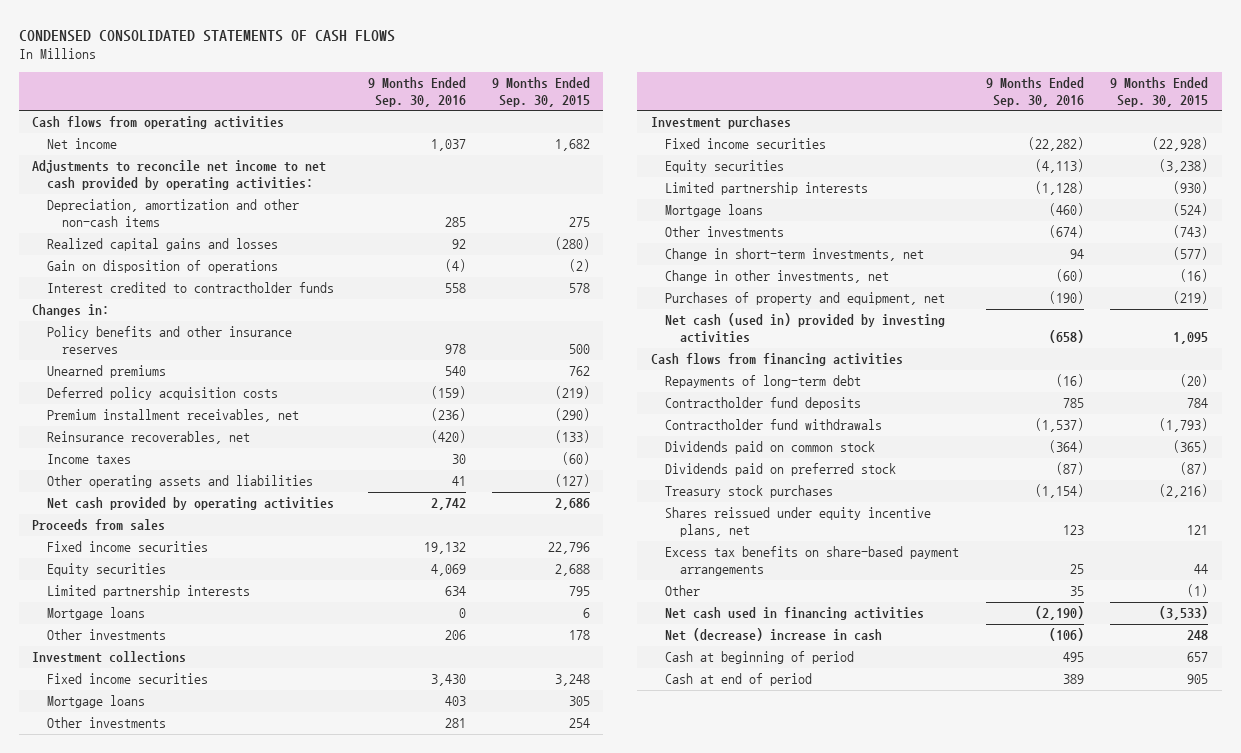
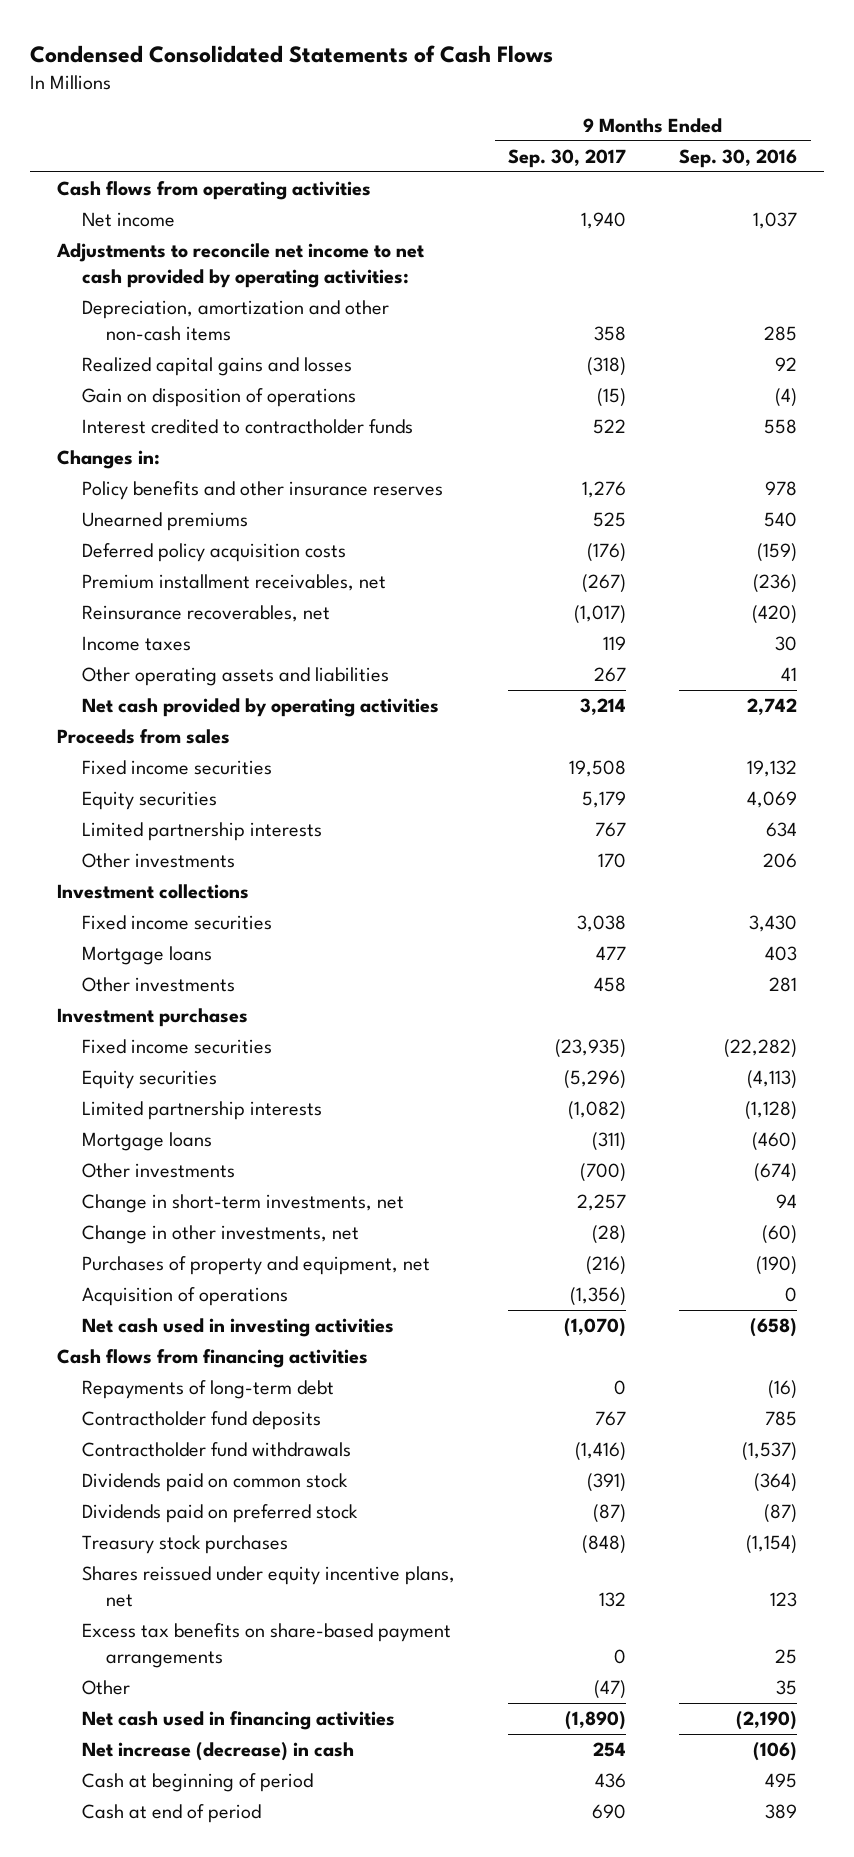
[18,30,395,43] CONDENSED CONSOLIDATED STATEMENTS OF CASH FLOWS -> [30,44,554,63] Condensed Consolidated Statements of Cash Flows
[492,77,591,107] 9 Months Ended Sep. 30, 2015 -> none
none -> [507,148,626,168] Sep. 30, 2017
[47,607,146,621] Mortgage loans -> none
none -> [81,1287,288,1307] Acquisition of operations
[665,313,946,343] Net cash (used in) provided by investing activities -> [81,1318,394,1338] Net cash used in investing activities
[665,628,883,642] Net (decrease) increase in cash -> [81,1742,354,1762] Net increase (decrease) in cash

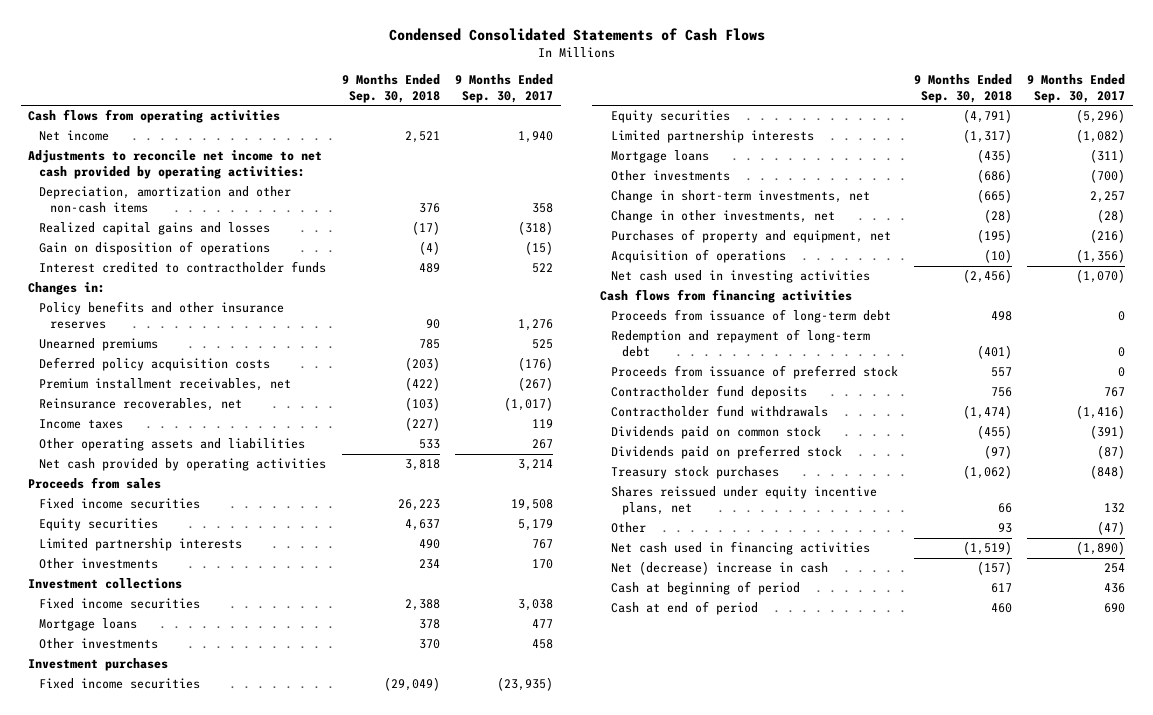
[679,148,798,168] Sep. 30, 2016 -> none
none -> [341,74,440,103] 9 Months Ended Sep. 30, 2018
none -> [611,309,892,324] Proceeds from issuance of long-term debt
[81,1380,334,1400] Repayments of long-term debt -> [611,329,871,358] Redemption and repayment of long-term debt
none -> [611,365,899,380] Proceeds from issuance of preferred stock
[81,1623,451,1669] Excess tax benefits on share-based payment arrangements -> none
[81,1742,354,1762] Net increase (decrease) in cash -> [611,561,829,576] Net (decrease) increase in cash

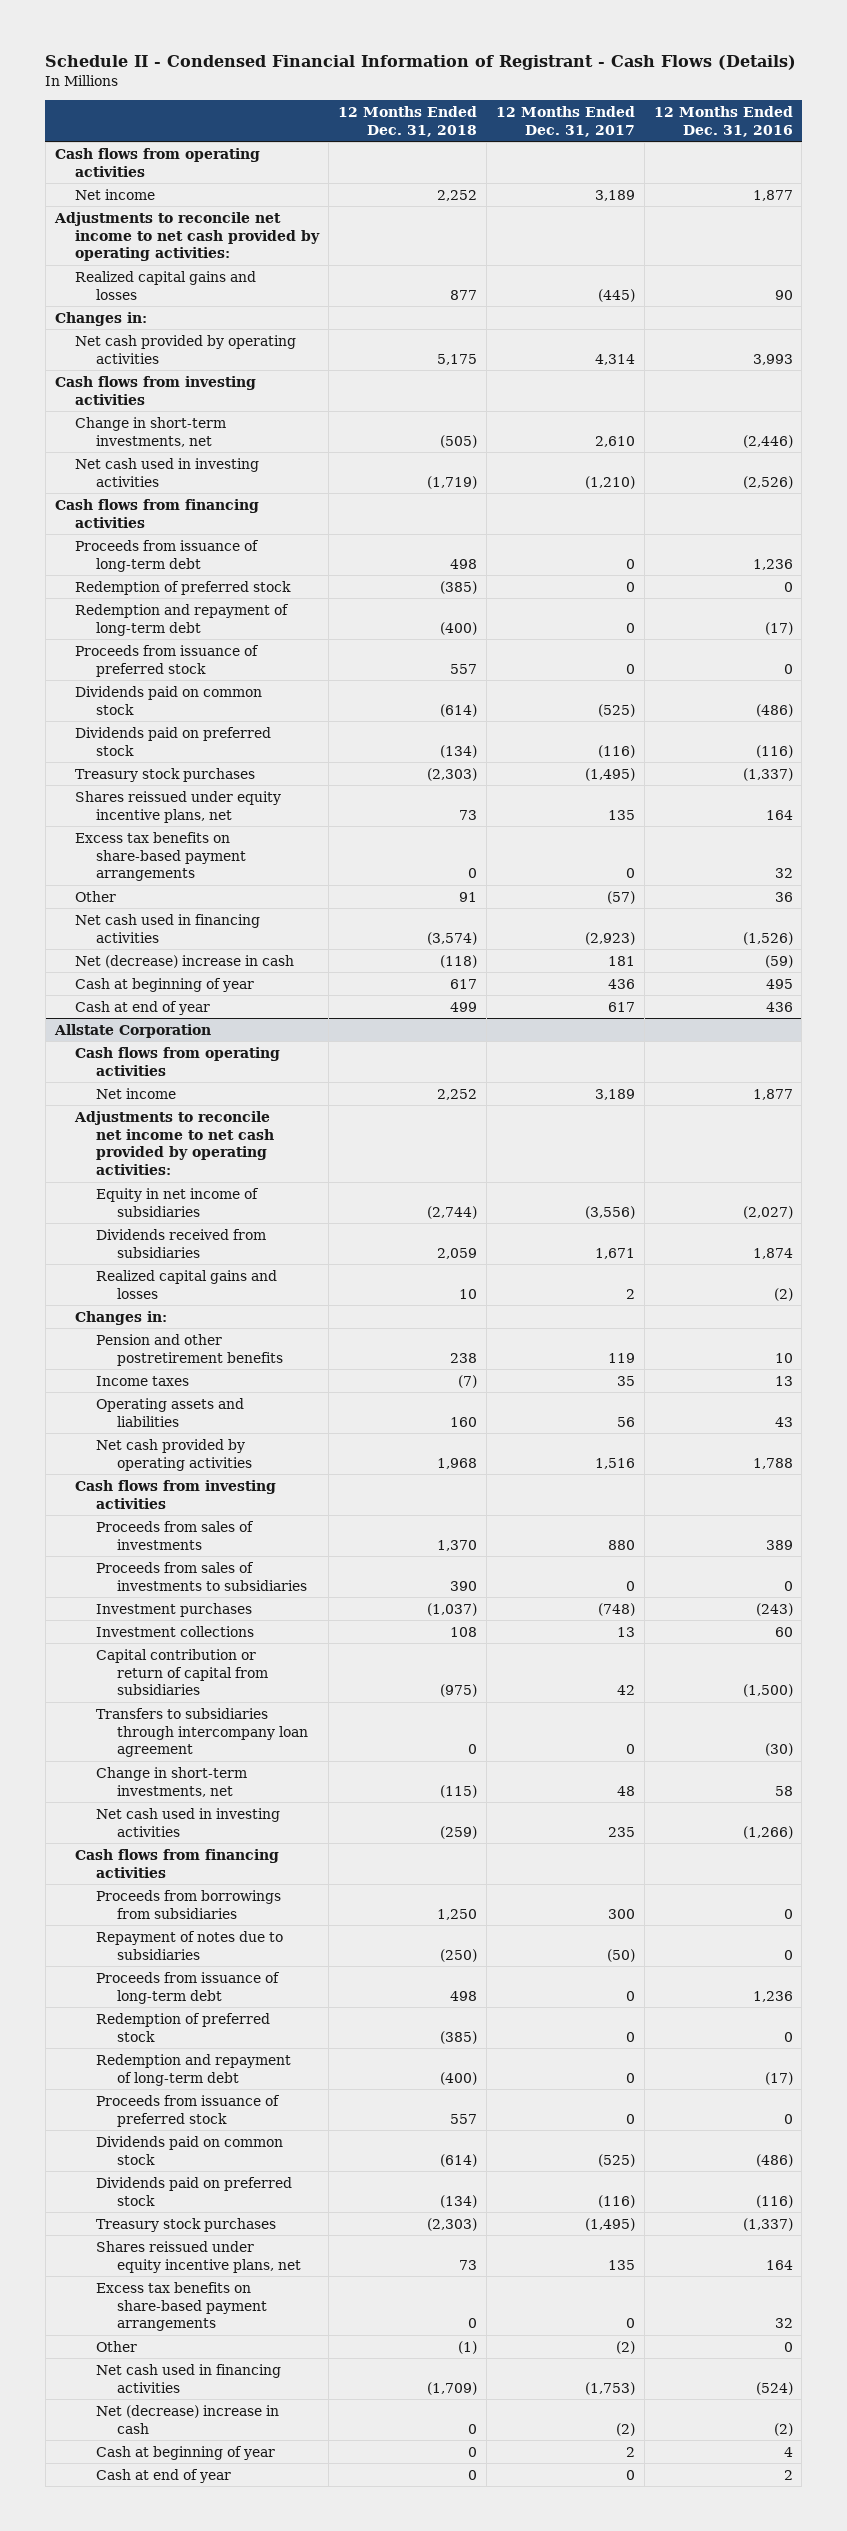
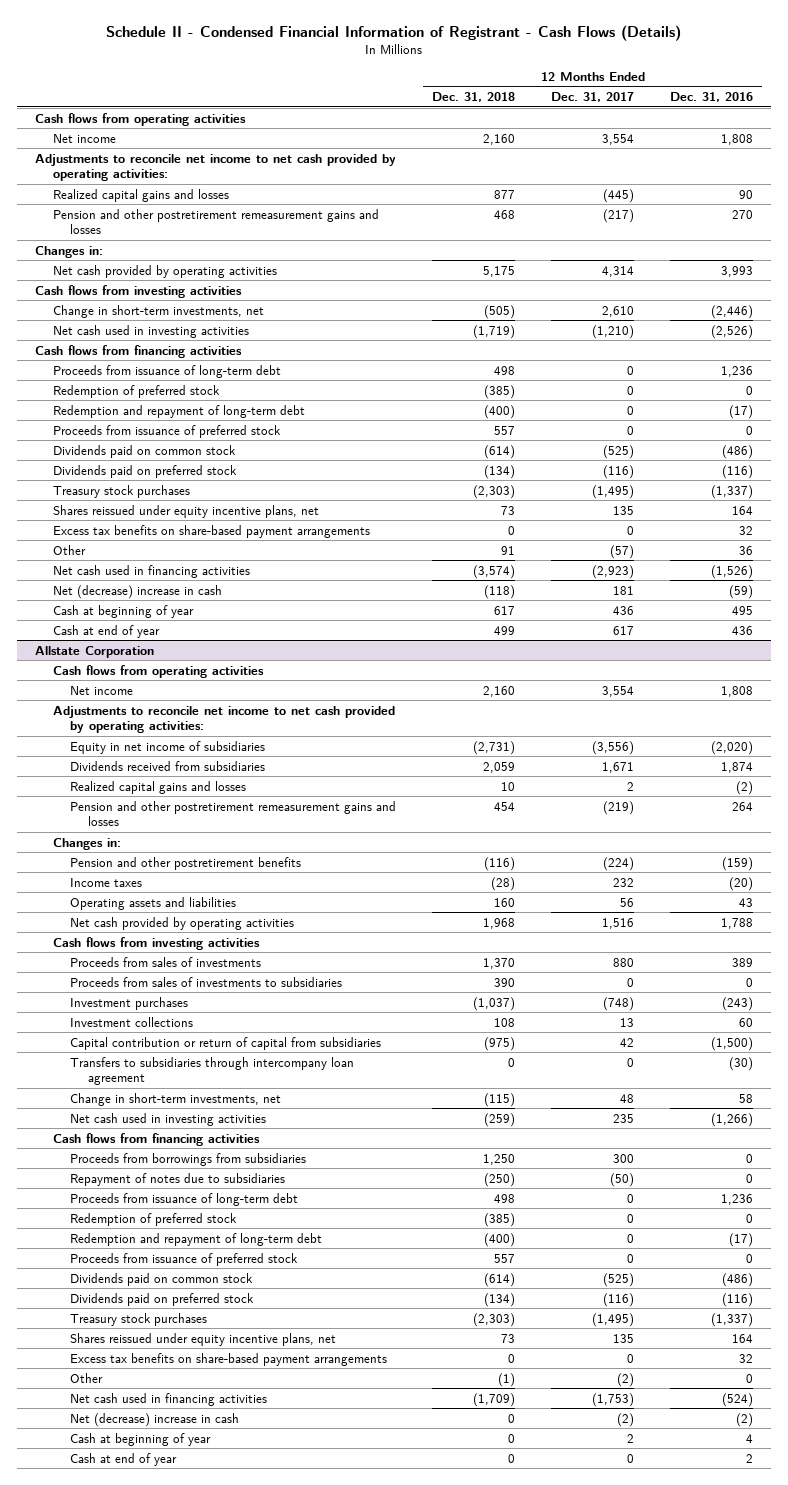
[437,189,478,201] 2,252 -> [483,133,516,145] 2,160
[594,189,635,201] 3,189 -> [602,133,635,145] 3,554
[752,189,793,201] 1,877 -> [720,133,753,145] 1,808
none -> [52,208,379,235] Pension and other postretirement remeasurement gains and losses
[437,1088,478,1100] 2,252 -> [483,685,516,697] 2,160
[594,1088,635,1100] 3,189 -> [602,685,635,697] 3,554
[752,1088,793,1100] 1,877 -> [720,685,753,697] 1,808
[427,1205,478,1219] (2,744) -> [473,740,516,755] (2,731)
[742,1205,793,1219] (2,027) -> [710,740,753,755] (2,020)
none -> [70,800,397,827] Pension and other postretirement remeasurement gains and losses
[450,1352,478,1363] 238 -> [484,856,516,871] (116)
[607,1352,635,1363] 119 -> [603,856,635,871] (224)
[774,1352,793,1363] 10 -> [721,856,753,871] (159)
[458,1374,478,1388] (7) -> [491,876,516,891] (28)
[616,1375,635,1386] 35 -> [613,877,635,887] 232
[774,1375,793,1386] 13 -> [728,876,753,891] (20)

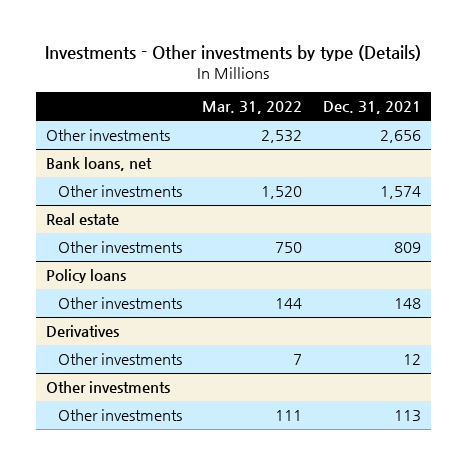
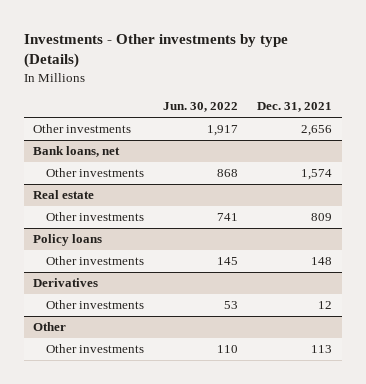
[202,101,303,115] Mar. 31, 2022 -> none
none -> [162,102,238,113] Jun. 30, 2022
[45,380,170,393] Other investments -> [33,322,67,332] Other

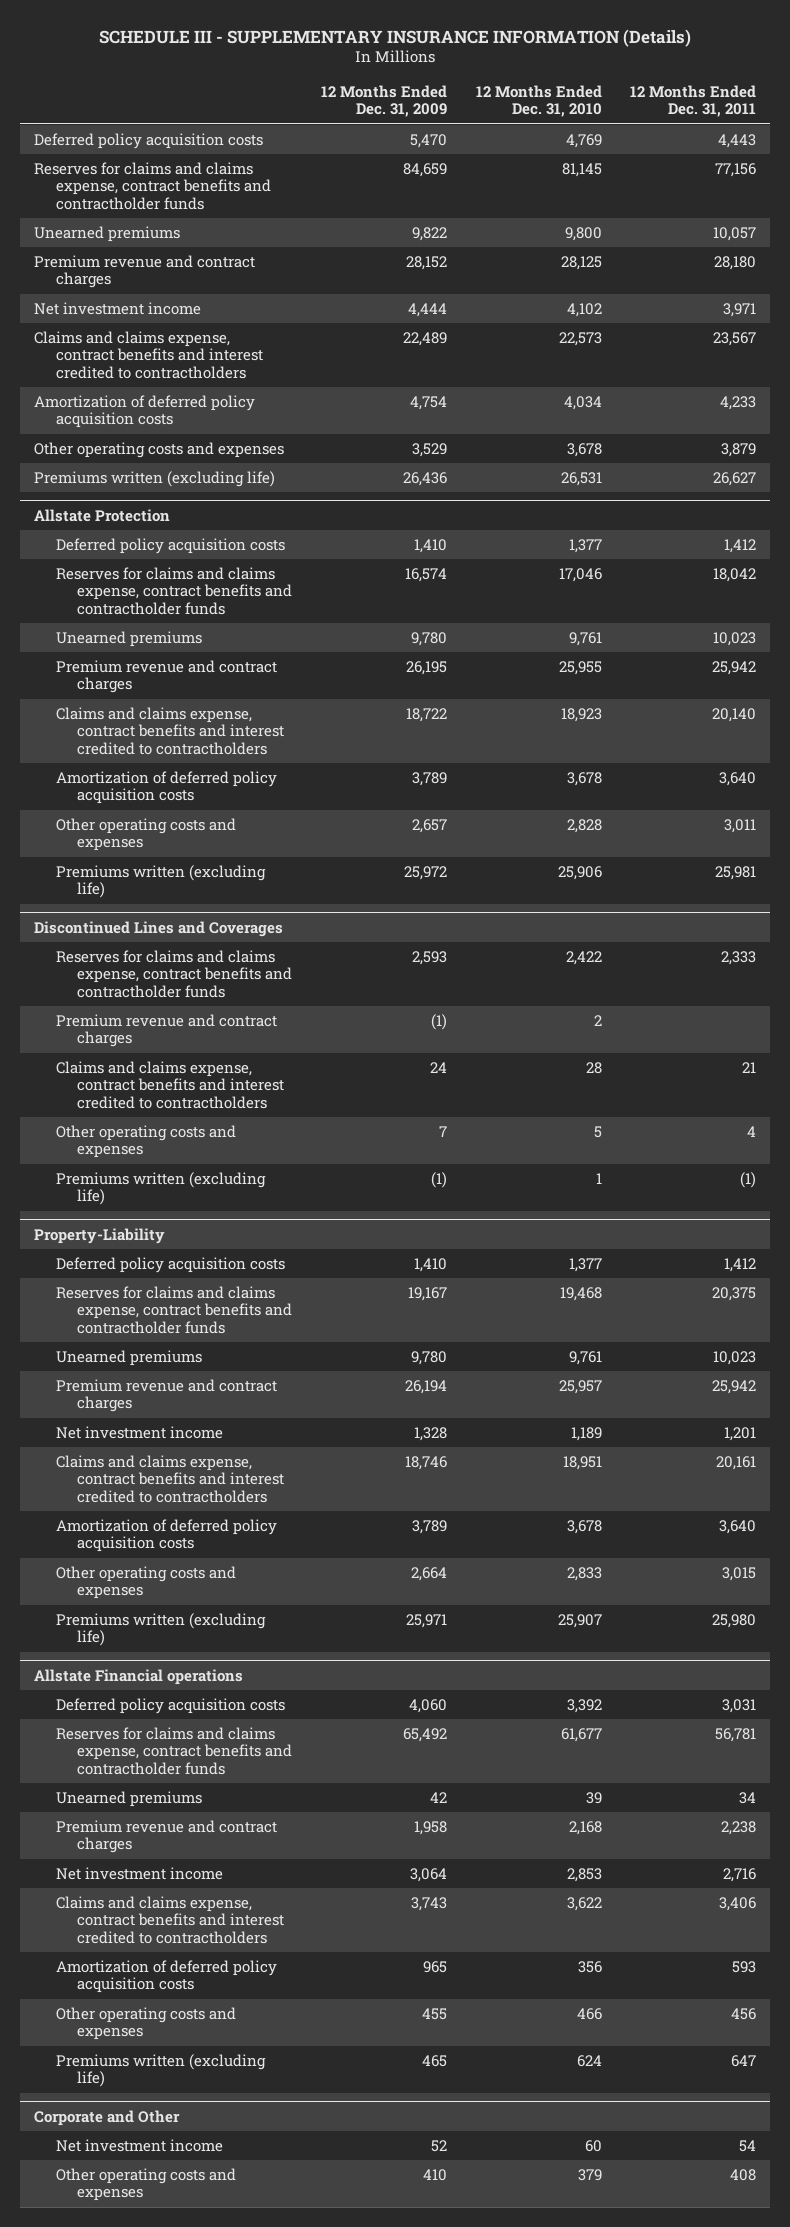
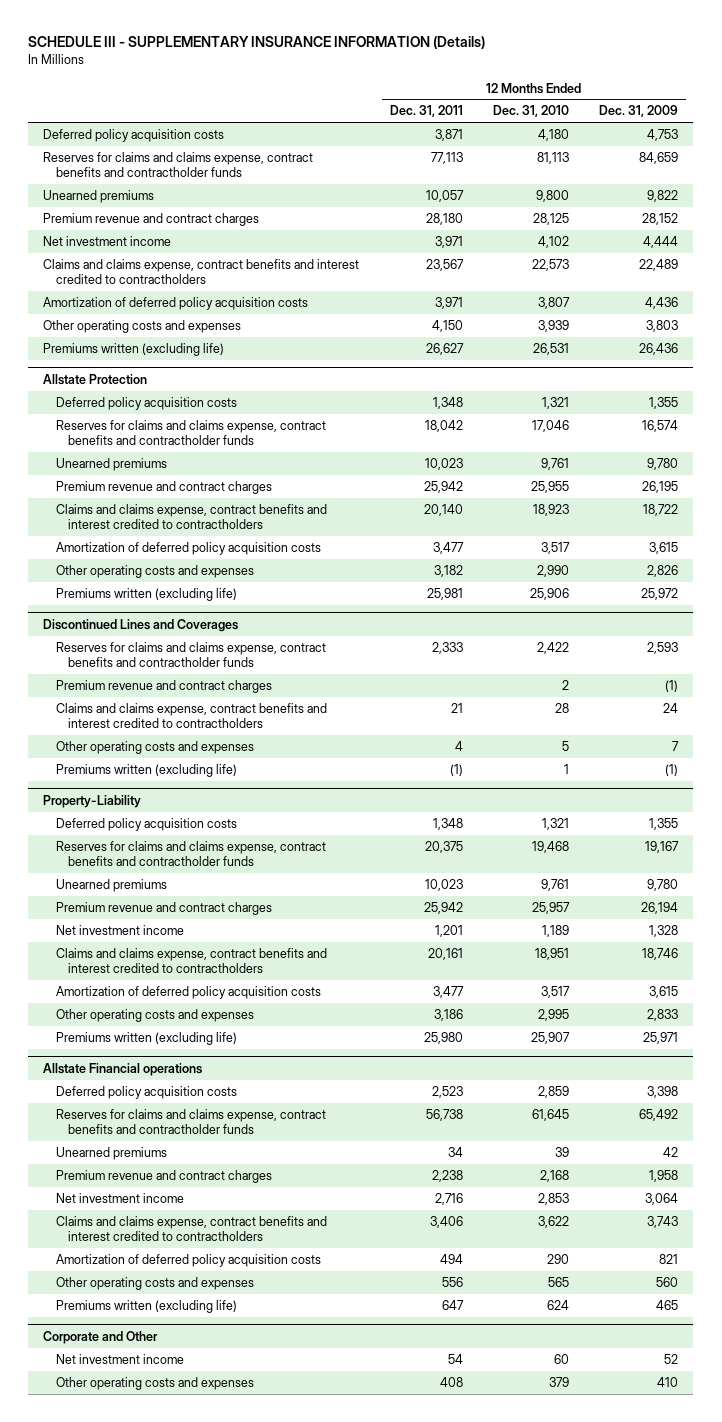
[410,133,448,148] 5,470 -> [647,128,679,141] 4,753
[565,133,602,148] 4,769 -> [537,128,569,141] 4,180
[718,133,757,148] 4,443 -> [434,128,463,141] 3,871
[561,162,602,177] 81,145 -> [536,151,569,164] 81,113
[715,162,757,177] 77,156 -> [430,151,463,164] 77,113
[410,395,448,410] 4,754 -> [645,296,679,309] 4,436
[563,395,602,410] 4,034 -> [537,296,570,309] 3,807
[720,395,757,410] 4,233 -> [434,296,463,309] 3,971
[412,442,448,457] 3,529 -> [646,319,679,332] 3,803
[566,442,602,457] 3,678 -> [537,319,569,332] 3,939
[721,442,757,457] 3,879 -> [431,319,463,332] 4,150
[414,538,448,553] 1,410 -> [649,396,679,409] 1,355
[568,538,602,553] 1,377 -> [541,396,569,409] 1,321
[724,538,757,553] 1,412 -> [432,396,463,409] 1,348
[412,771,448,786] 3,789 -> [649,541,679,554] 3,615
[566,771,602,786] 3,678 -> [540,541,570,554] 3,517
[719,771,757,786] 3,640 -> [432,541,464,554] 3,477
[412,818,448,833] 2,657 -> [647,564,679,577] 2,826
[566,818,602,833] 2,828 -> [536,564,569,577] 2,990
[724,818,757,833] 3,011 -> [433,564,463,577] 3,182
[414,1257,448,1272] 1,410 -> [649,817,679,830] 1,355
[568,1257,602,1272] 1,377 -> [541,817,569,830] 1,321
[724,1257,757,1272] 1,412 -> [432,817,463,830] 1,348
[412,1519,448,1534] 3,789 -> [649,985,679,998] 3,615
[566,1519,602,1534] 3,678 -> [540,985,570,998] 3,517
[719,1519,757,1534] 3,640 -> [432,985,464,998] 3,477
[411,1566,448,1581] 2,664 -> [647,1008,679,1021] 2,833
[566,1566,602,1581] 2,833 -> [537,1008,569,1021] 2,995
[722,1566,757,1581] 3,015 -> [433,1008,463,1021] 3,186
[409,1698,448,1713] 4,060 -> [647,1085,679,1098] 3,398
[566,1698,602,1713] 3,392 -> [537,1085,569,1098] 2,859
[722,1698,757,1713] 3,031 -> [431,1085,463,1098] 2,523
[560,1727,602,1742] 61,677 -> [531,1108,569,1121] 61,645
[715,1727,757,1742] 56,781 -> [425,1108,463,1121] 56,738
[423,1960,448,1973] 965 -> [659,1253,679,1264] 821
[577,1960,602,1973] 356 -> [546,1253,569,1264] 290
[732,1960,757,1973] 593 -> [439,1253,463,1264] 494
[422,2007,448,2020] 455 -> [656,1276,679,1287] 560
[576,2007,602,2020] 466 -> [547,1276,569,1287] 565
[731,2007,757,2020] 456 -> [441,1276,463,1287] 556

